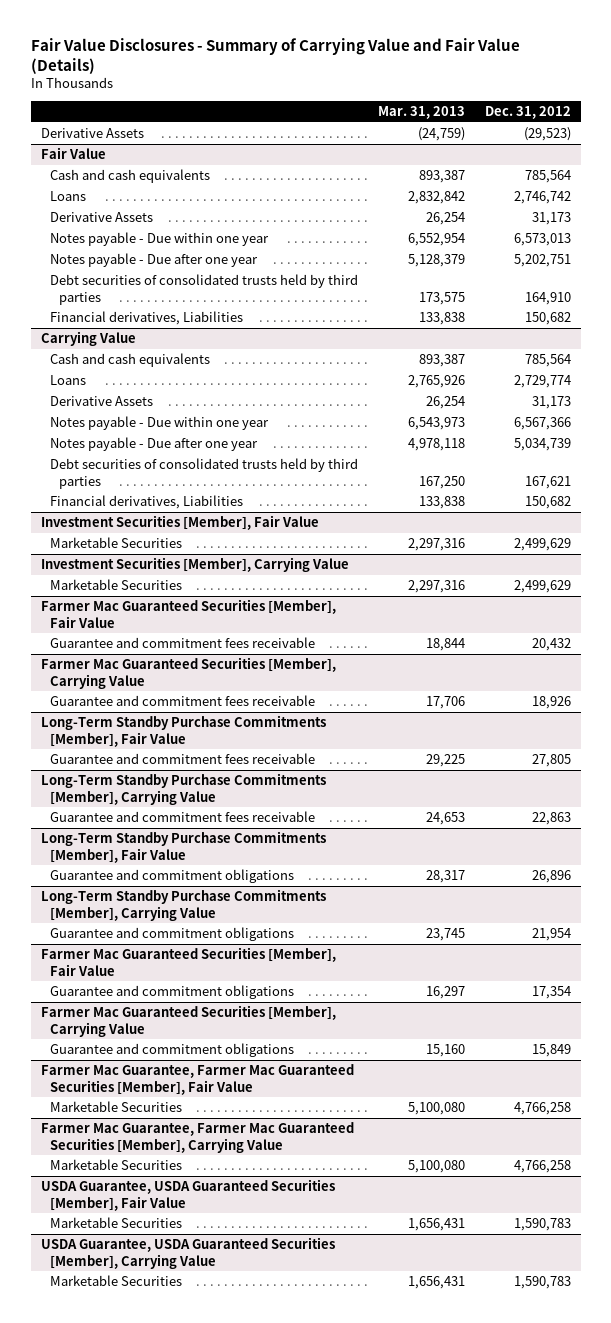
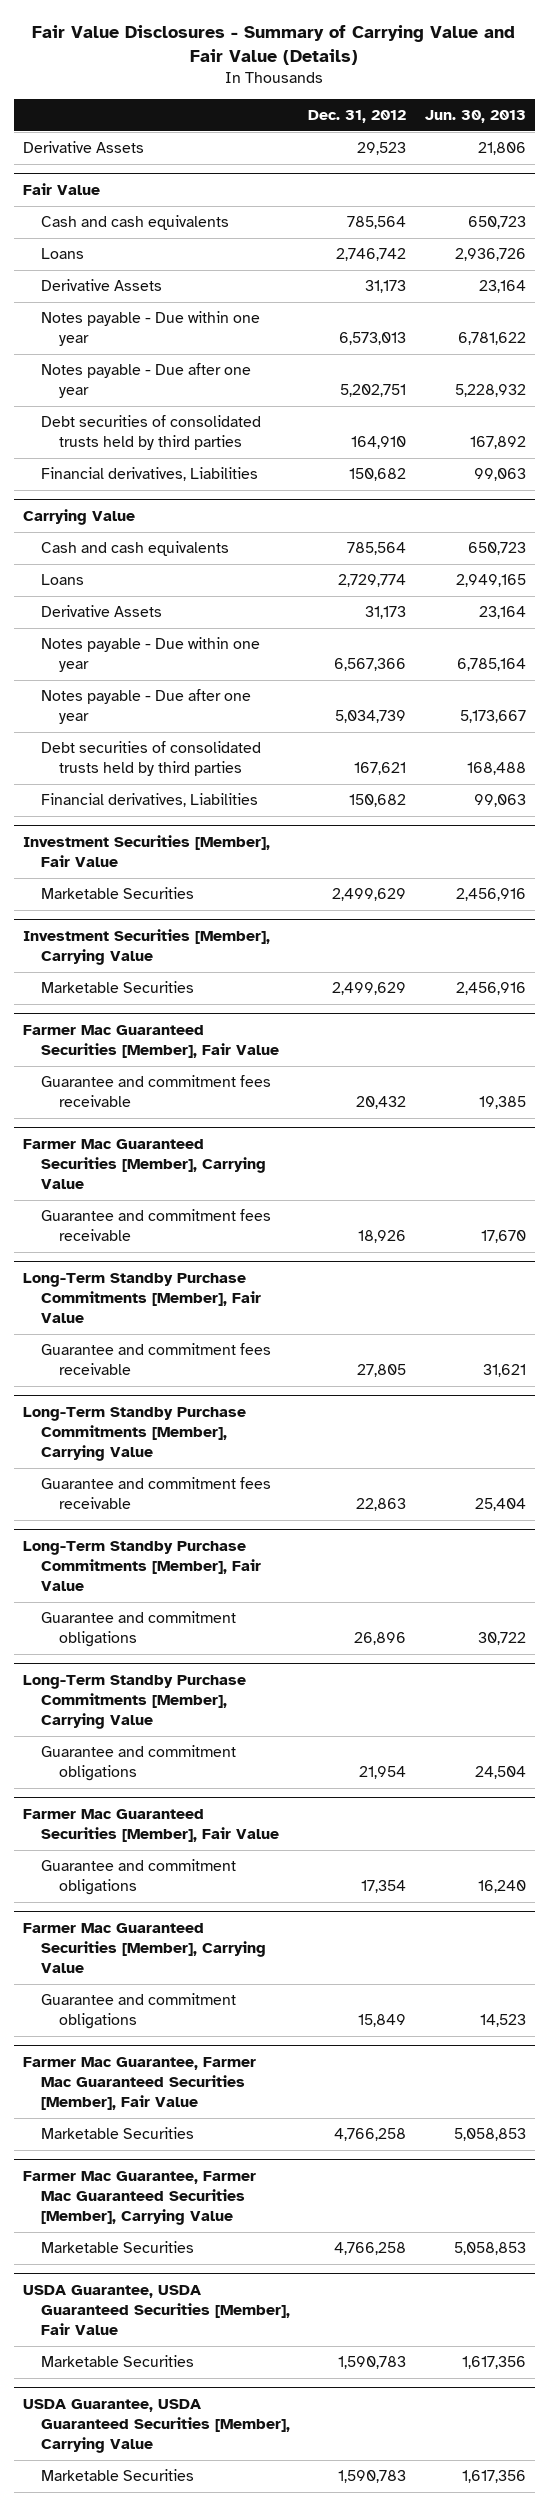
[377,106,465,120] Mar. 31, 2013 -> none
none -> [424,110,526,124] Jun. 30, 2013
[523,127,571,142] (29,523) -> [357,142,407,156] 29,523

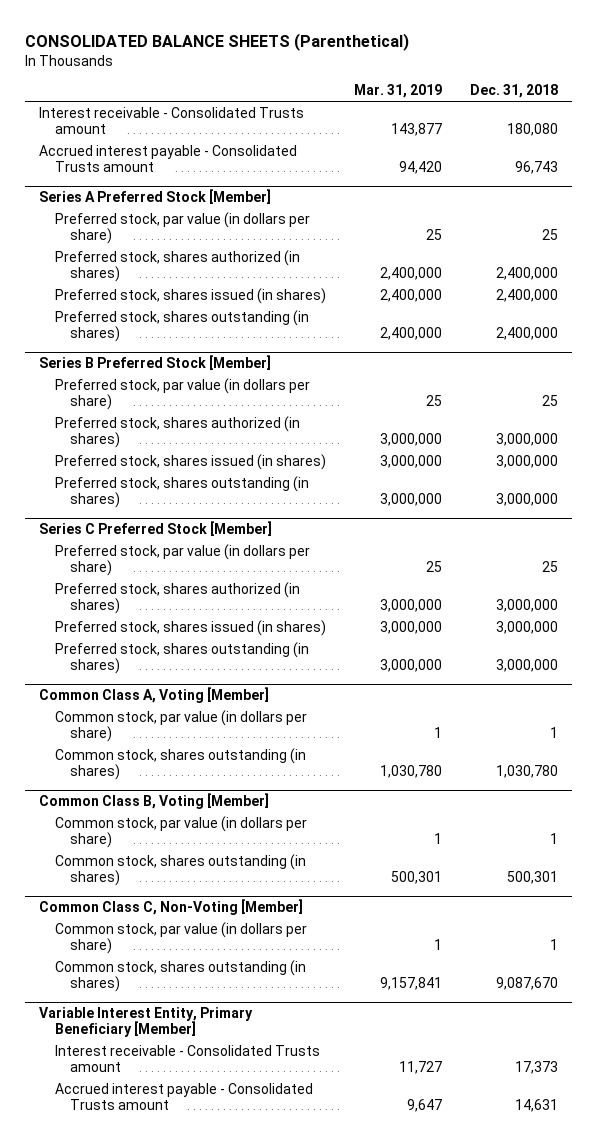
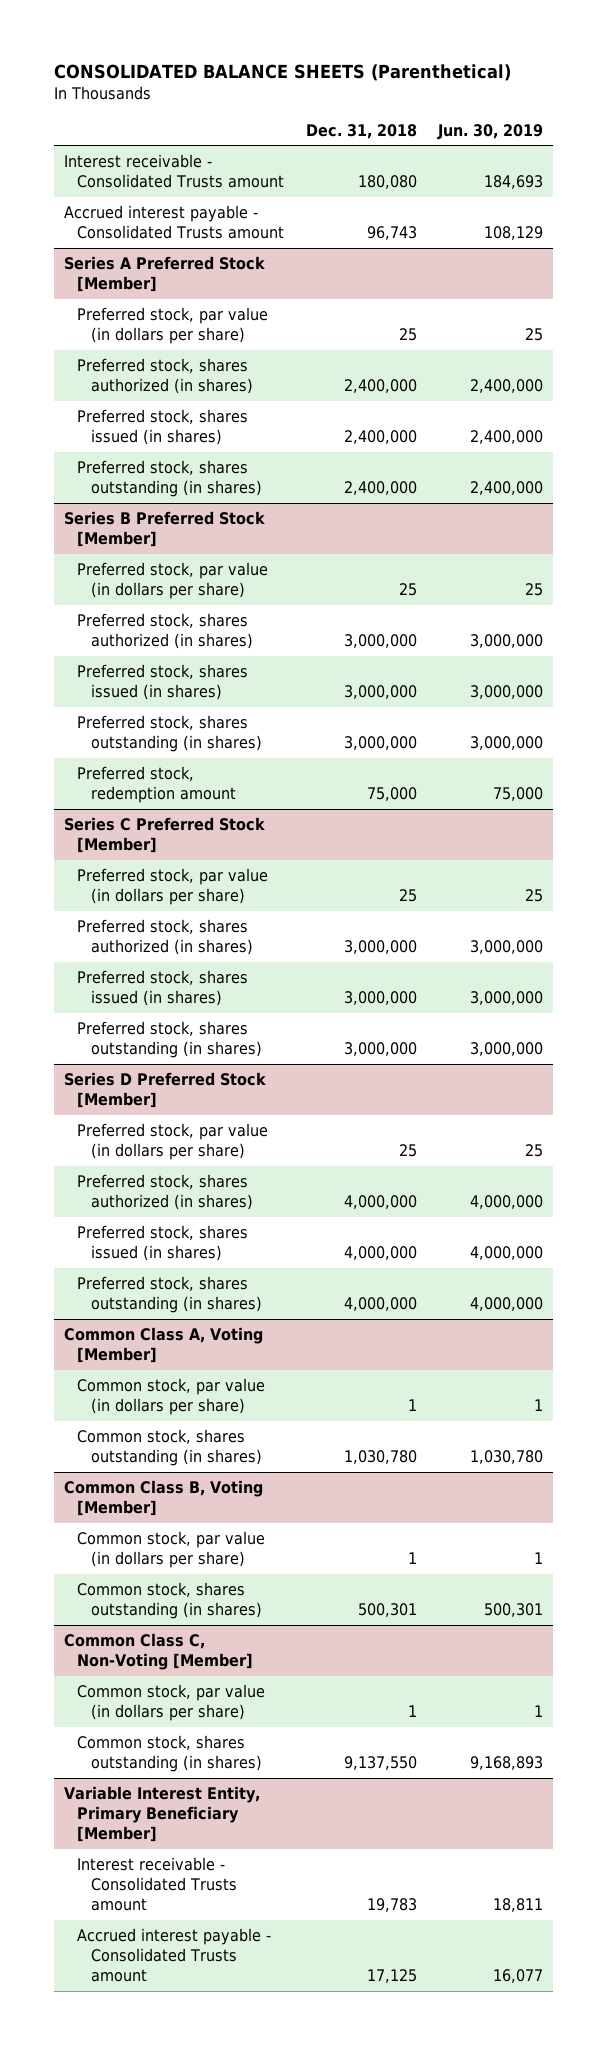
[353,84,442,99] Mar. 31, 2019 -> none
none -> [436,123,543,140] Jun. 30, 2019
none -> [77,766,236,804] Preferred stock, redemption amount
none -> [64,1072,267,1109] Series D Preferred Stock [Member]
none -> [77,1123,269,1161] Preferred stock, par value (in dollars per share)
none -> [77,1174,253,1211] Preferred stock, shares authorized (in shares)
none -> [77,1225,249,1262] Preferred stock, shares issued (in shares)
none -> [77,1276,262,1314] Preferred stock, shares outstanding (in shares)
[495,976,558,990] 9,087,670 -> [343,1756,417,1771] 9,137,550
[514,1060,558,1074] 17,373 -> [366,1898,417,1913] 19,783
[514,1098,558,1112] 14,631 -> [366,1969,417,1984] 17,125

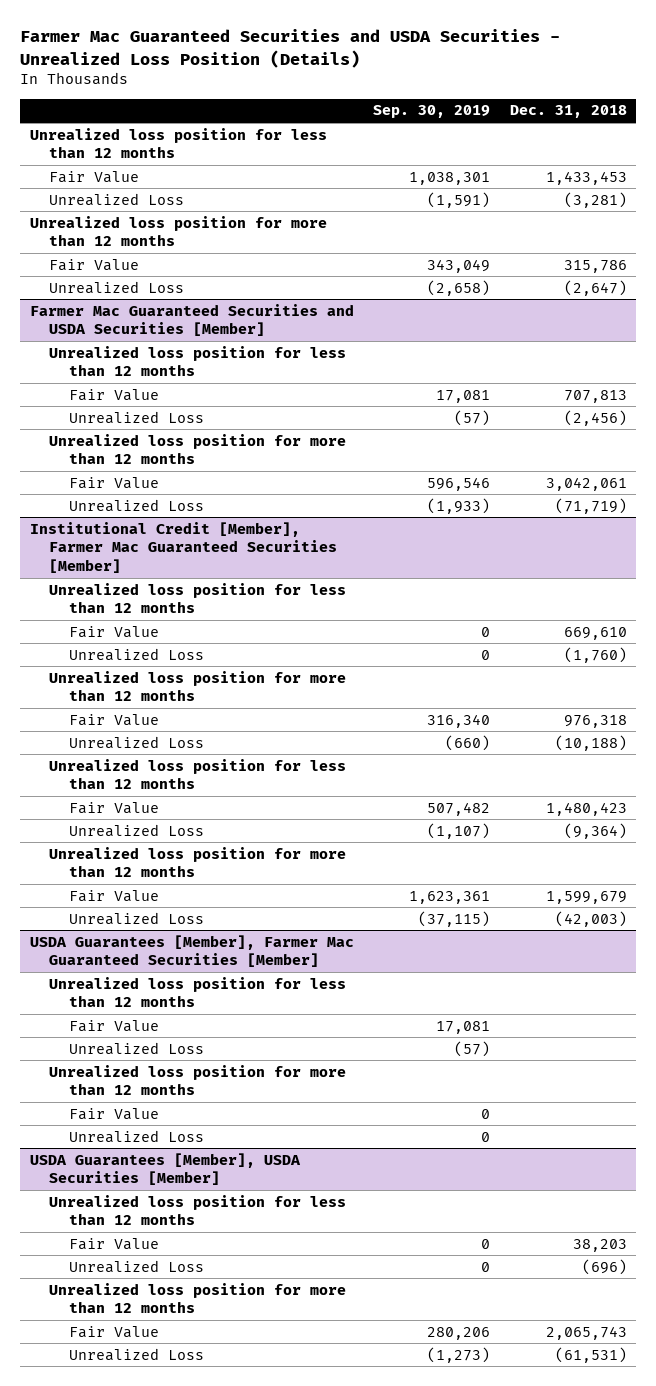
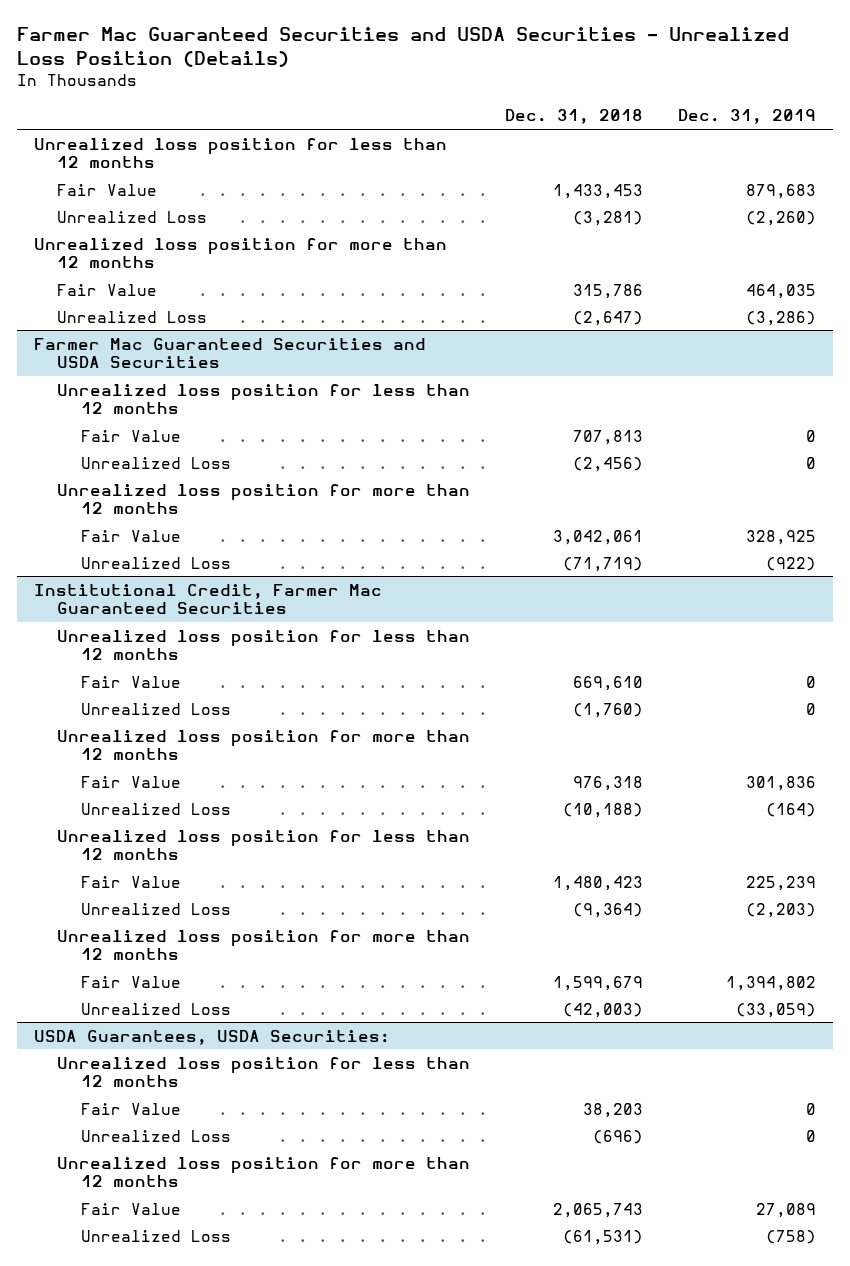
[373,105,491,119] Sep. 30, 2019 -> none
none -> [677,109,816,125] Dec. 31, 2019
[29,303,354,337] Farmer Mac Guaranteed Securities and USDA Securities [Member] -> [34,337,427,369] Farmer Mac Guaranteed Securities and USDA Securities
[29,521,338,574] Institutional Credit [Member], Farmer Mac Guaranteed Securities [Member] -> [34,583,383,615] Institutional Credit, Farmer Mac Guaranteed Securities
[29,934,354,968] USDA Guarantees [Member], Farmer Mac Guaranteed Securities [Member] -> none
[49,976,347,1008] Unrealized loss position for less than 12 months -> none
[69,1019,160,1032] Fair Value -> none
[69,1041,205,1055] Unrealized Loss -> none
[49,1064,347,1096] Unrealized loss position for more than 12 months -> none
[69,1107,160,1120] Fair Value -> none
[69,1129,205,1143] Unrealized Loss -> none
[29,1152,301,1186] USDA Guarantees [Member], USDA Securities [Member] -> [34,1029,391,1045] USDA Guarantees, USDA Securities:

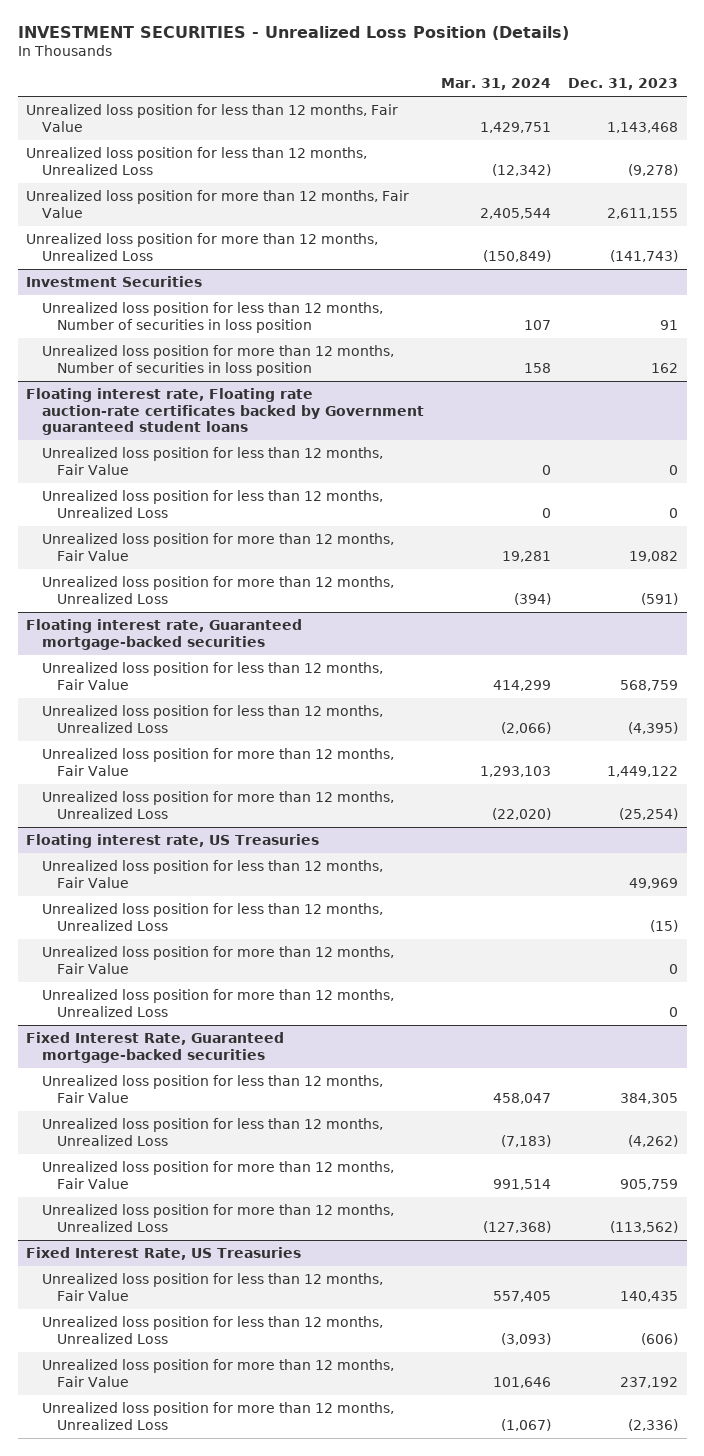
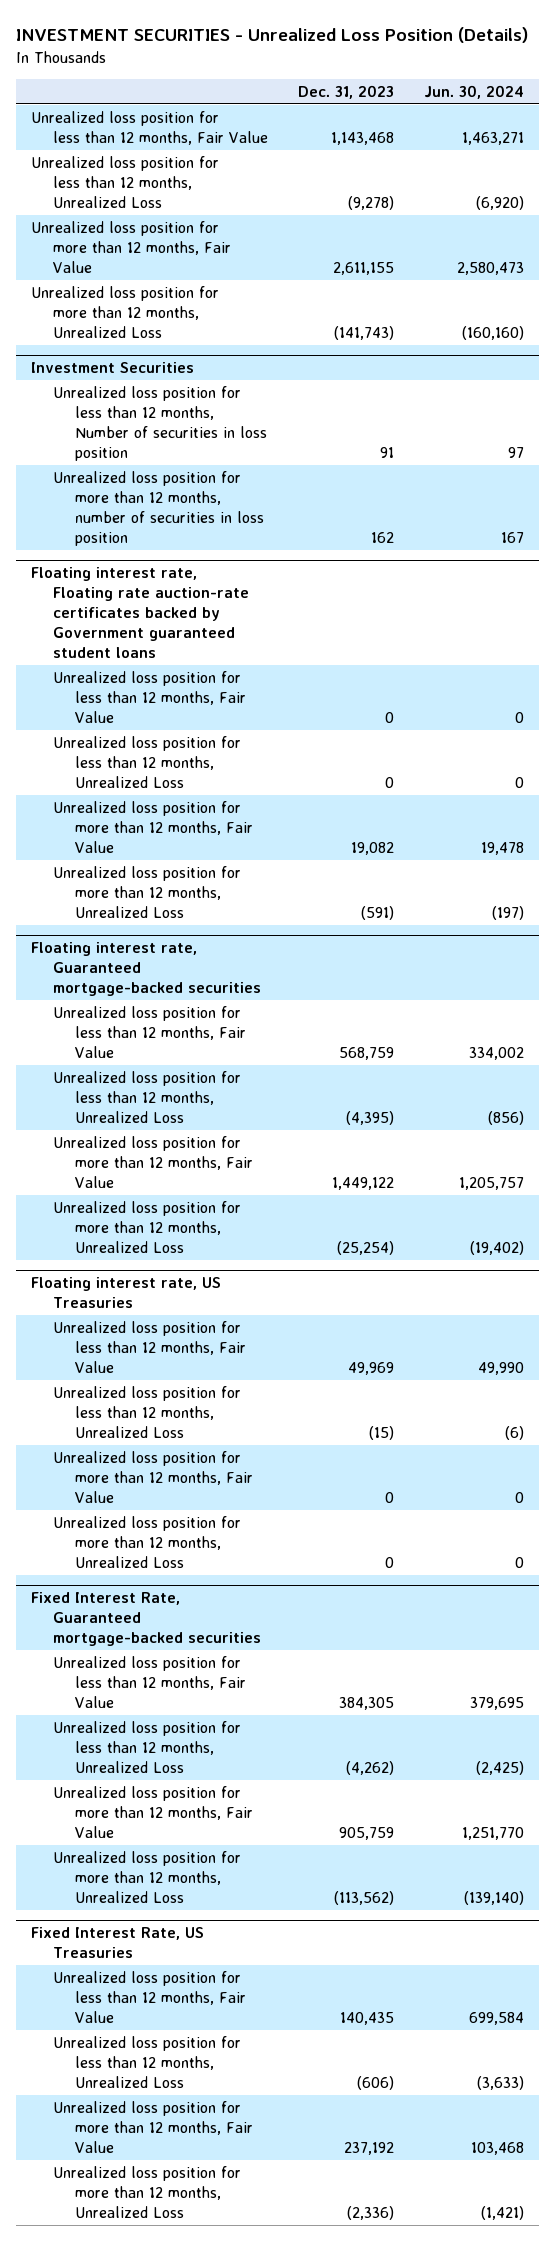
[440,77,551,90] Mar. 31, 2024 -> none
none -> [424,84,525,99] Jun. 30, 2024
[41,345,394,376] Unrealized loss position for more than 12 months, Number of securities in loss position -> [52,470,264,547] Unrealized loss position for more than 12 months, number of securities in loss position

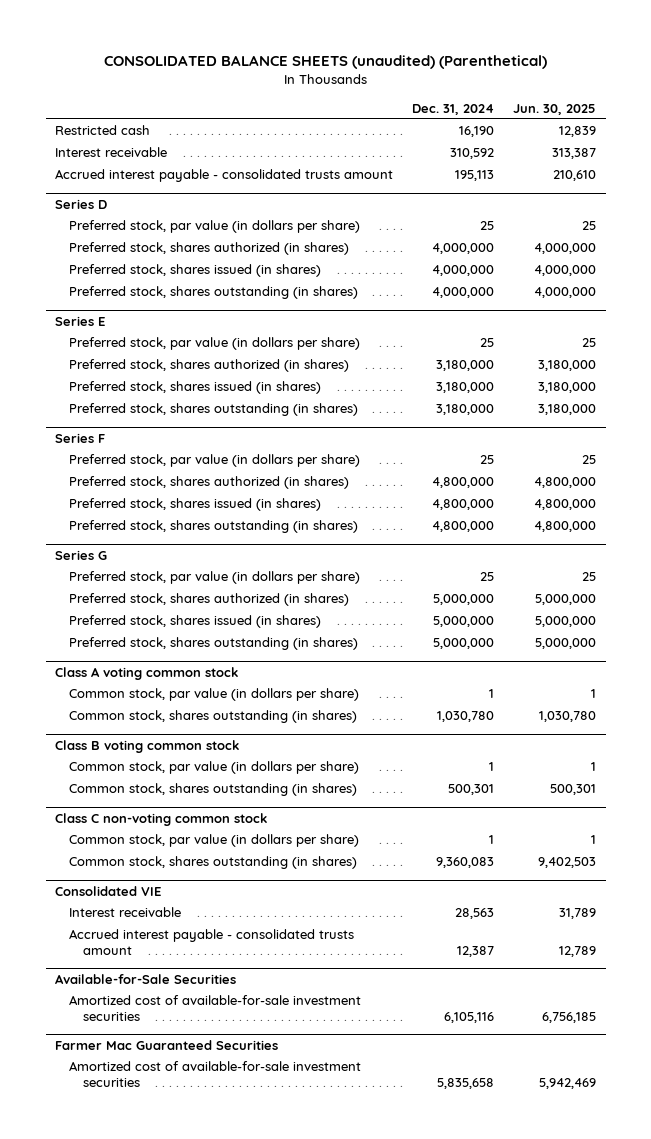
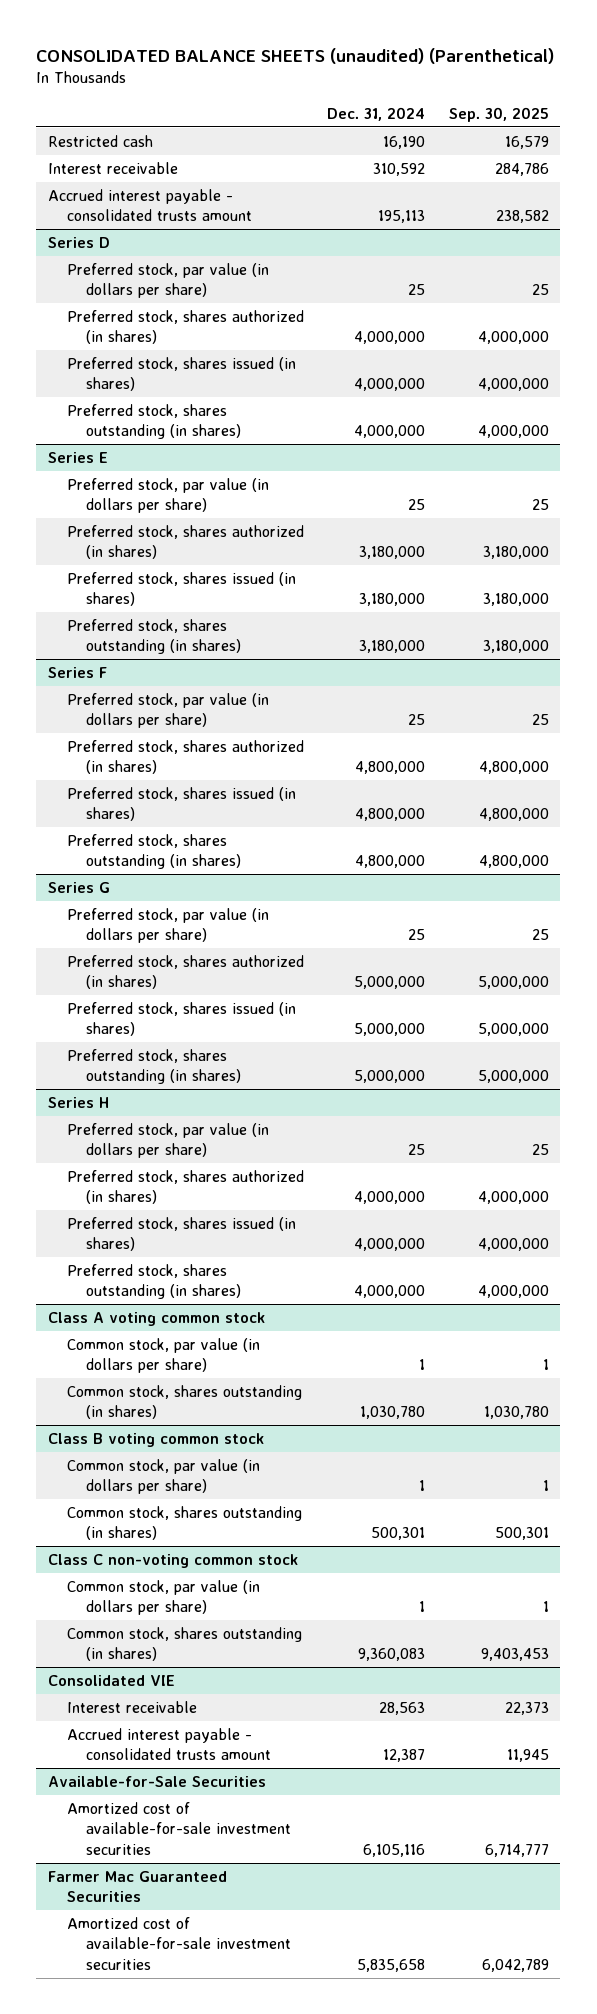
[513,103,597,115] Jun. 30, 2025 -> none
none -> [448,106,549,122] Sep. 30, 2025
none -> [48,1097,110,1109] Series H
none -> [67,1123,270,1159] Preferred stock, par value (in dollars per share)
none -> [67,1170,305,1205] Preferred stock, shares authorized (in shares)
none -> [67,1217,297,1252] Preferred stock, shares issued (in shares)
none -> [67,1264,241,1300] Preferred stock, shares outstanding (in shares)

